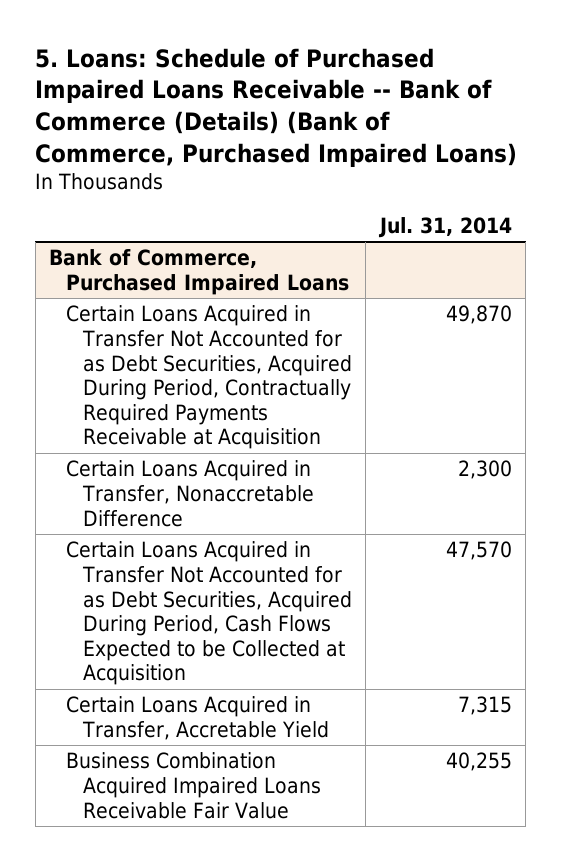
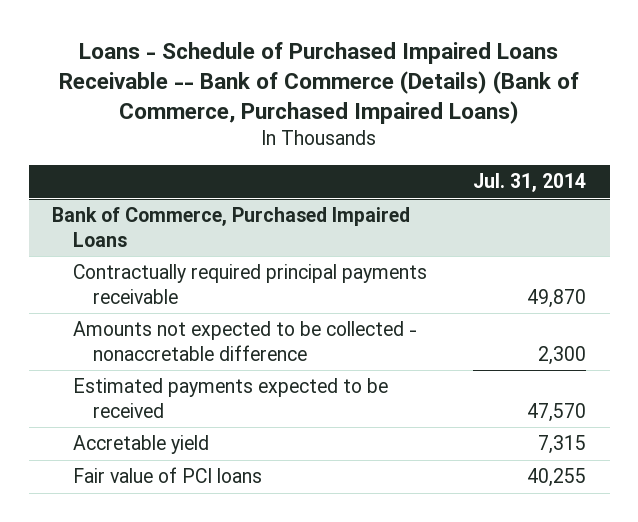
[35,47,518,167] 5. Loans: Schedule of Purchased Impaired Loans Receivable -- Bank of Commerce (Details) (Bank of Commerce, Purchased Impaired Loans) -> [59,41,580,125] Loans - Schedule of Purchased Impaired Loans Receivable -- Bank of Commerce (Details) (Bank of Commerce, Purchased Impaired Loans)
[65,305,352,450] Certain Loans Acquired in Transfer Not Accounted for as Debt Securities, Acquired During Period, Contractually Required Payments Receivable at Acquisition -> [72,264,427,304] Contractually required principal payments receivable
[65,460,314,527] Certain Loans Acquired in Transfer, Nonaccretable Difference -> [72,321,417,361] Amounts not expected to be collected - nonaccretable difference
[65,541,352,686] Certain Loans Acquired in Transfer Not Accounted for as Debt Securities, Acquired During Period, Cash Flows Expected to be Collected at Acquisition -> [72,378,388,418] Estimated payments expected to be received
[65,696,329,740] Certain Loans Acquired in Transfer, Accretable Yield -> [72,435,209,455] Accretable yield
[65,752,321,819] Business Combination Acquired Impaired Loans Receivable Fair Value -> [72,467,262,484] Fair value of PCI loans

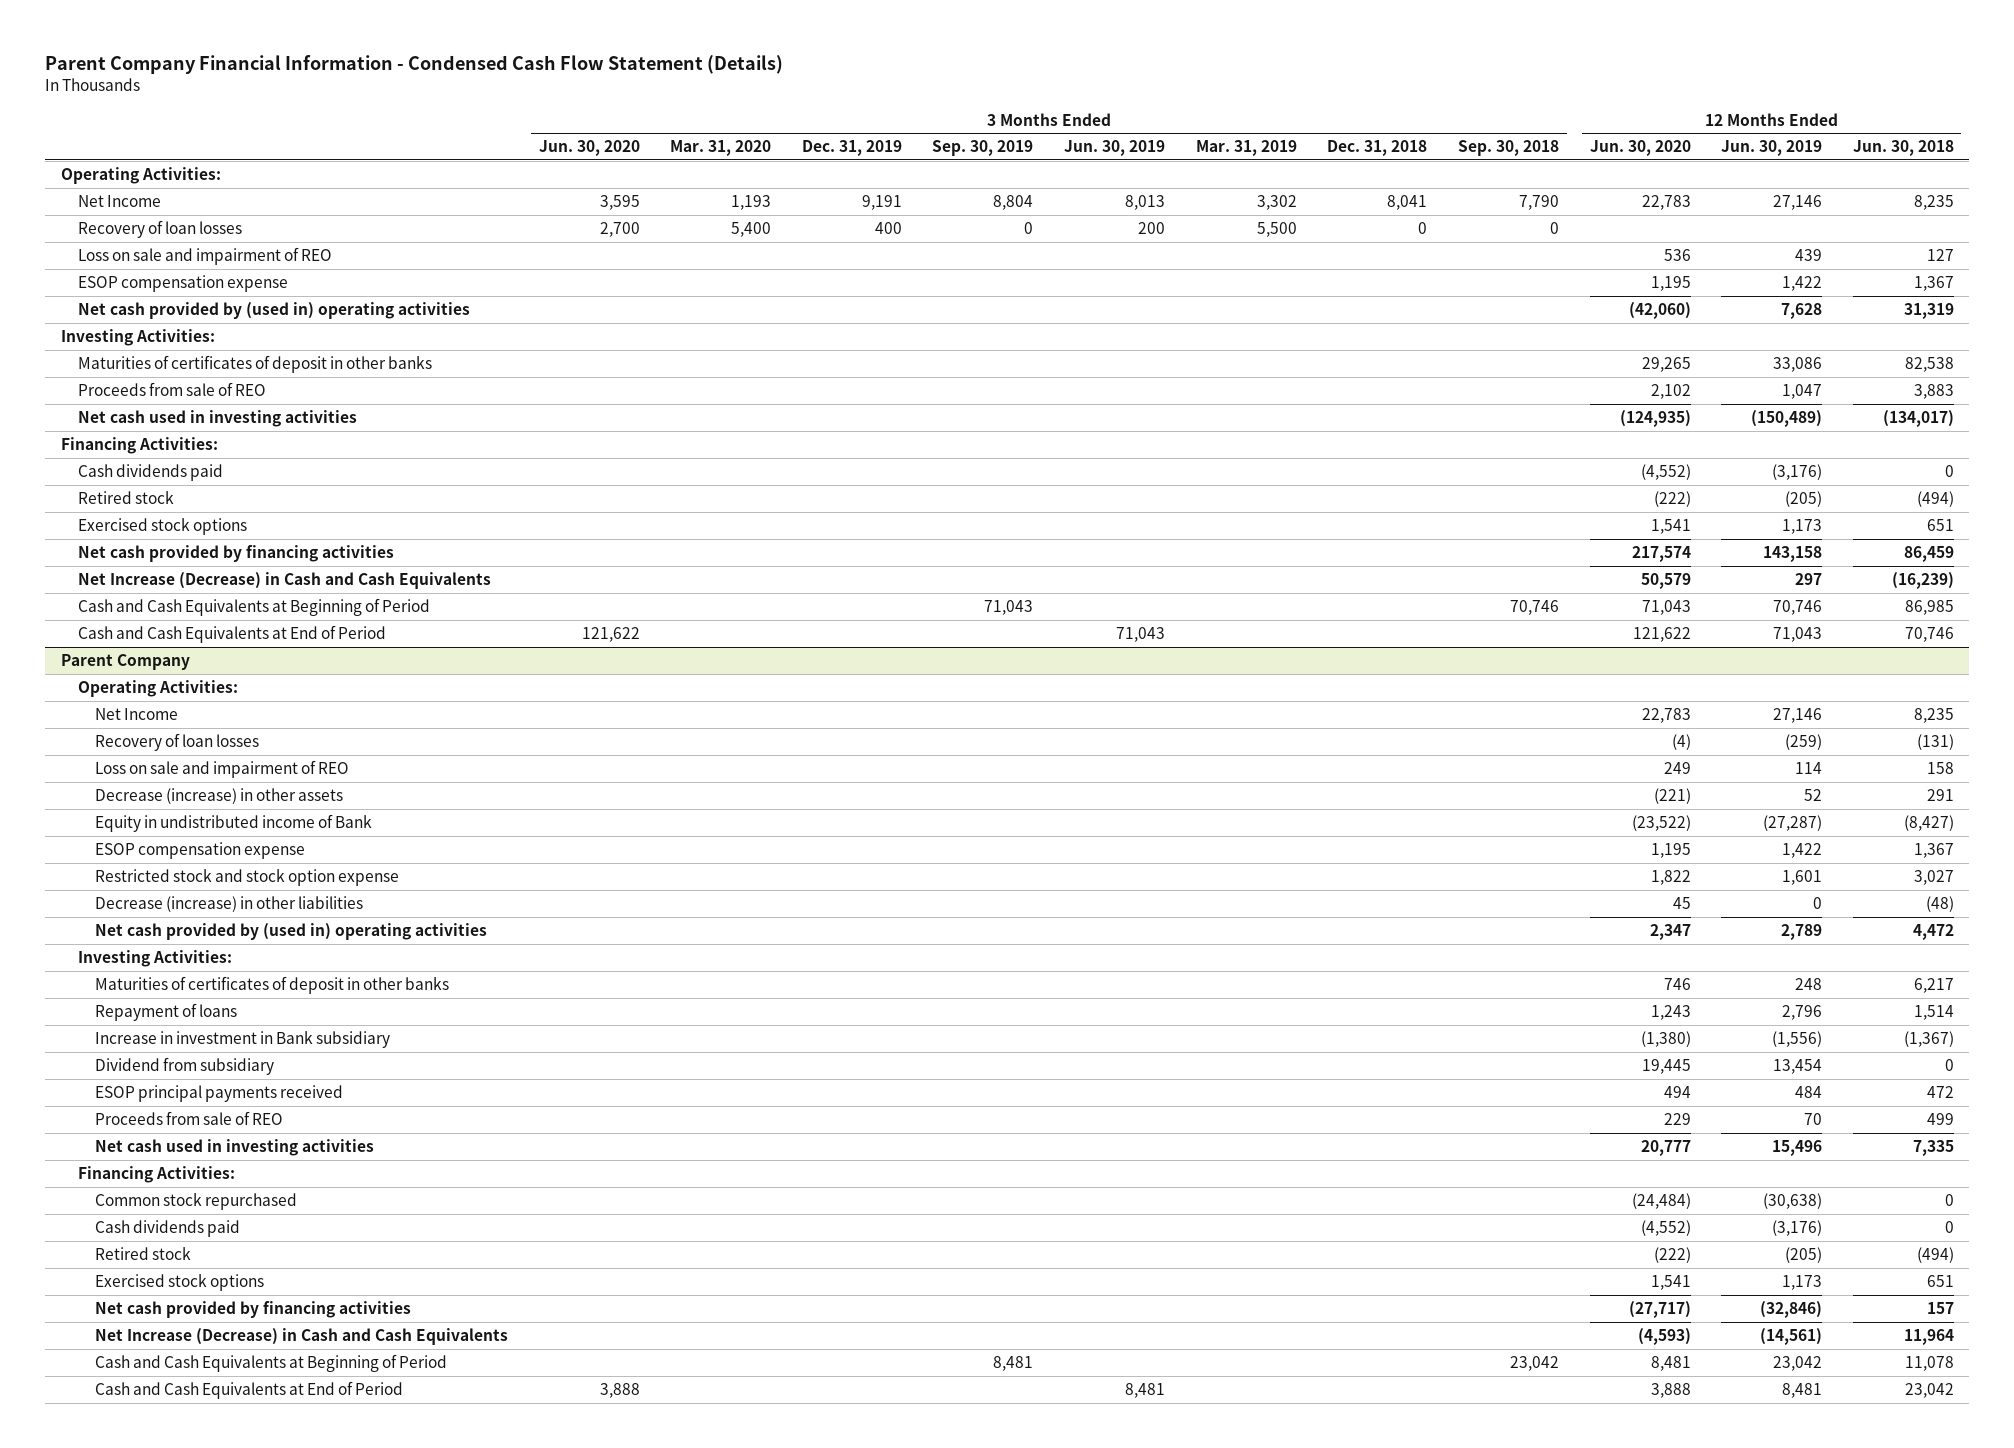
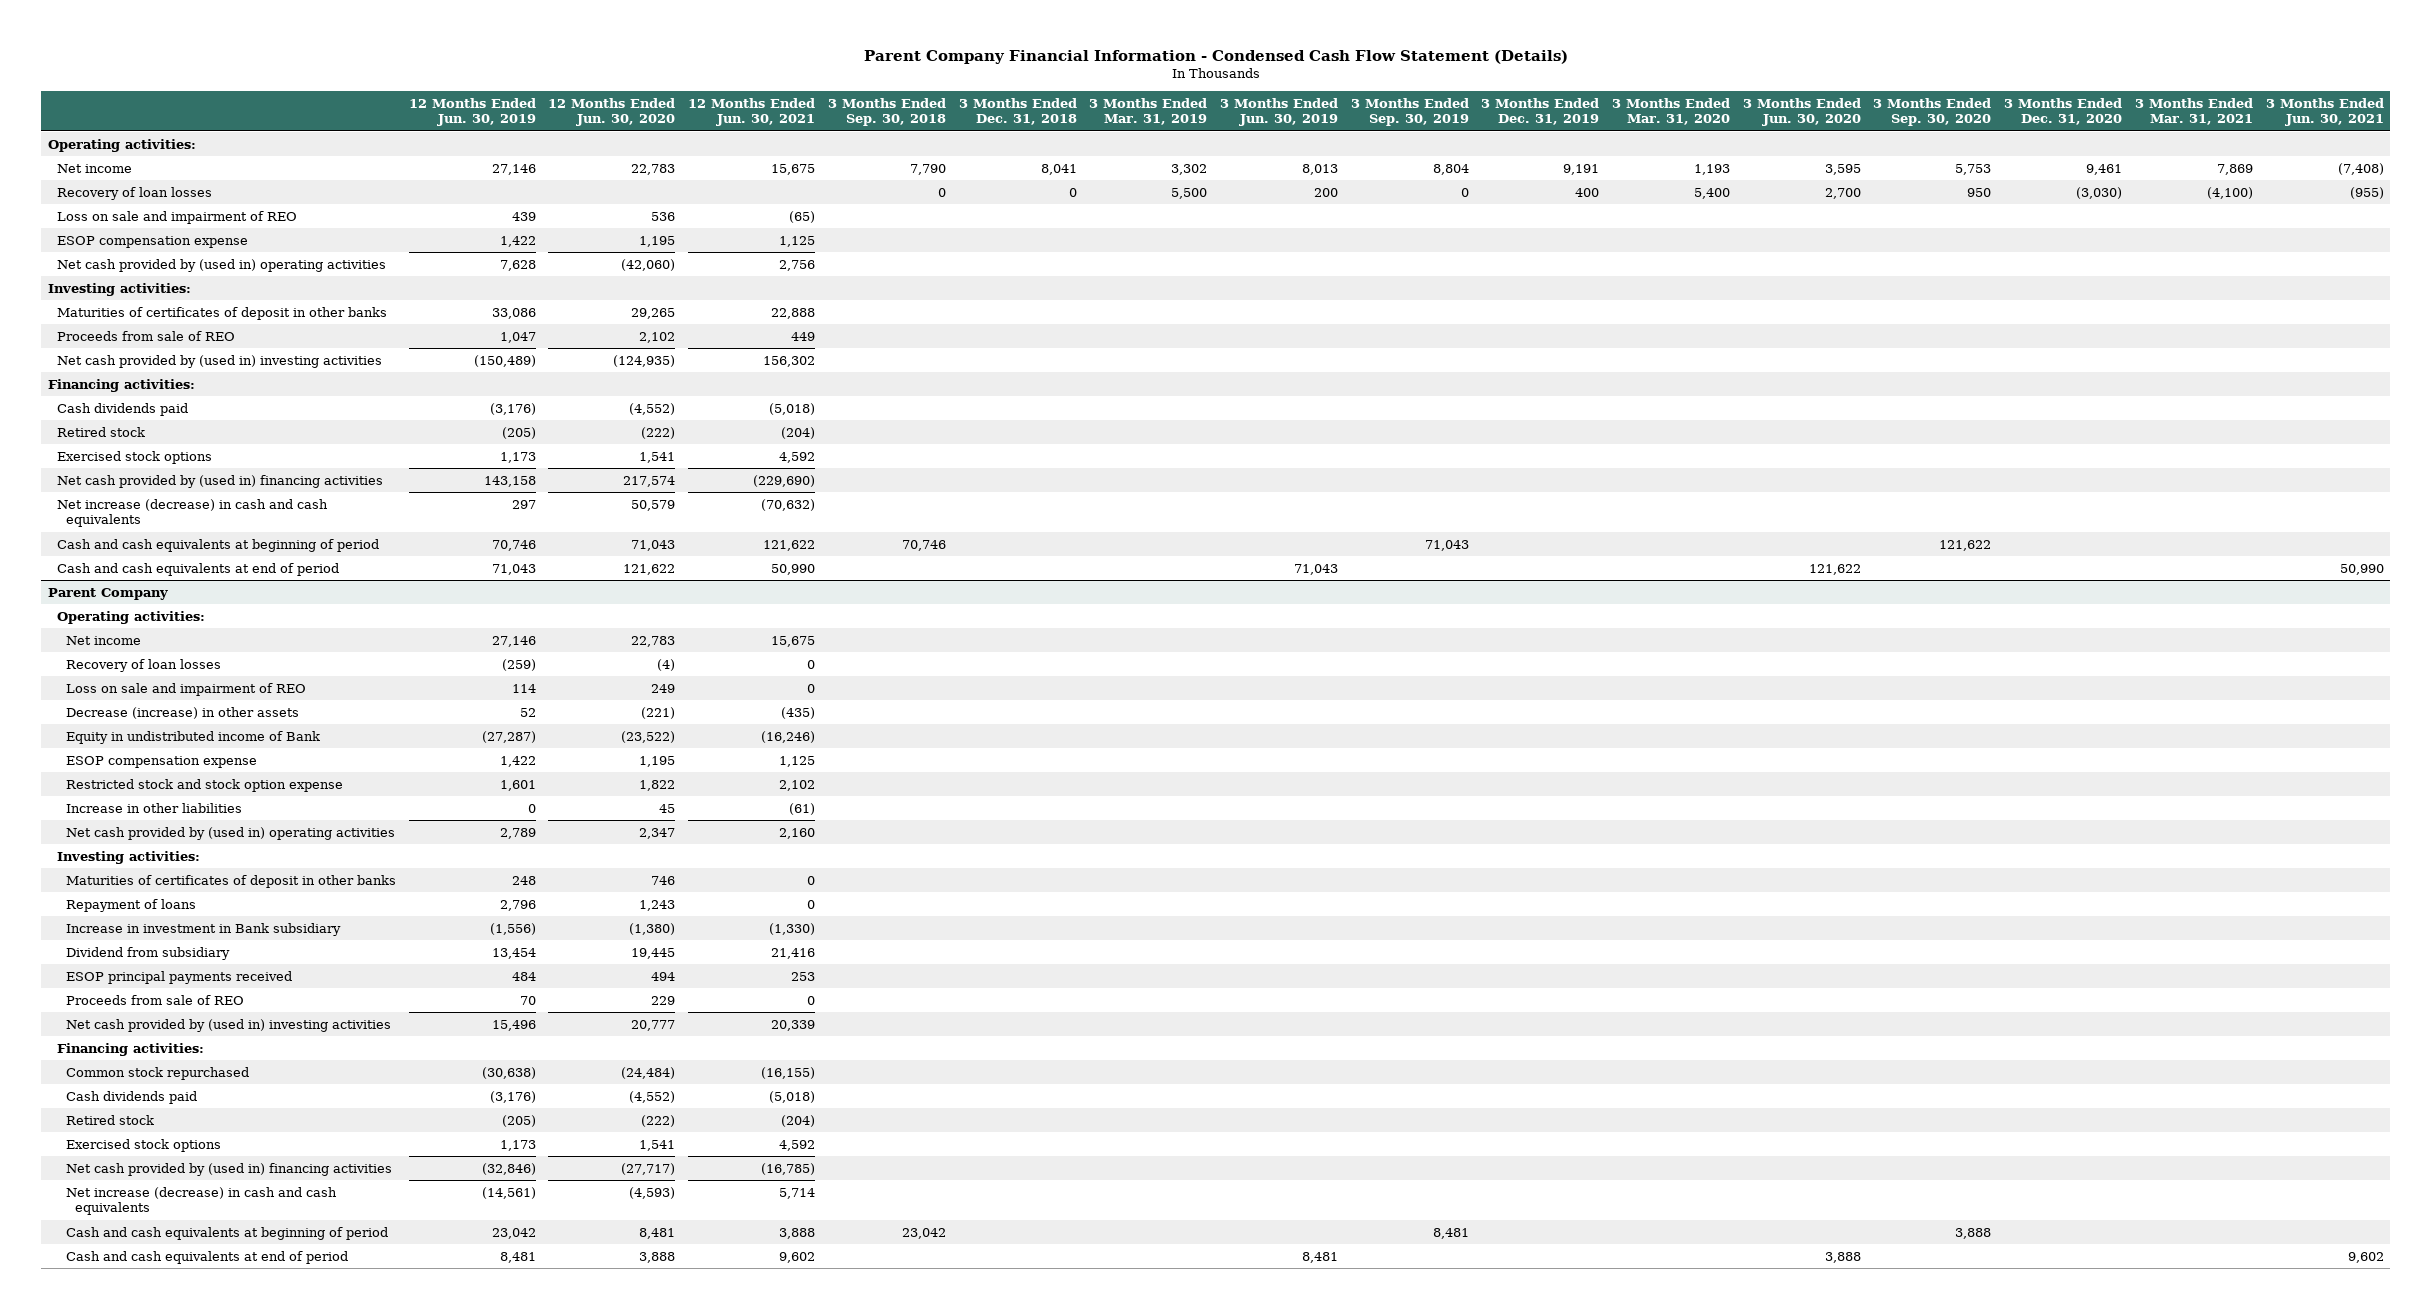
[1852,140,1954,157] Jun. 30, 2018 -> none
none -> [688,97,816,127] 12 Months Ended Jun. 30, 2021
none -> [1873,97,1992,127] 3 Months Ended Sep. 30, 2020
none -> [2004,97,2123,126] 3 Months Ended Dec. 31, 2020
none -> [2134,97,2253,126] 3 Months Ended Mar. 31, 2021
none -> [2265,97,2384,127] 3 Months Ended Jun. 30, 2021
[60,167,221,185] Operating Activities: -> [47,138,196,152] Operating activities:
[77,195,161,208] Net Income -> [56,163,132,173] Net income
[60,329,215,347] Investing Activities: -> [47,282,191,296] Investing activities:
[77,410,357,428] Net cash used in investing activities -> [56,354,382,368] Net cash provided by (used in) investing activities
[60,437,218,455] Financing Activities: -> [47,378,195,392] Financing activities:
[77,545,394,563] Net cash provided by financing activities -> [56,474,383,488] Net cash provided by (used in) financing activities
[77,572,491,590] Net Increase (Decrease) in Cash and Cash Equivalents -> [56,498,328,528] Net increase (decrease) in cash and cash equivalents
[77,598,430,617] Cash and Cash Equivalents at Beginning of Period -> [56,538,379,552] Cash and cash equivalents at beginning of period
[77,625,386,644] Cash and Cash Equivalents at End of Period -> [56,562,339,576] Cash and cash equivalents at end of period
[77,680,238,698] Operating Activities: -> [56,610,205,624] Operating activities:
[94,708,178,721] Net Income -> [66,635,142,645] Net income
[94,896,363,913] Decrease (increase) in other liabilities -> [66,802,243,813] Increase in other liabilities
[77,950,232,968] Investing Activities: -> [56,850,200,864] Investing activities:
[94,1139,374,1157] Net cash used in investing activities -> [66,1018,392,1032] Net cash provided by (used in) investing activities
[77,1166,235,1184] Financing Activities: -> [56,1042,204,1056] Financing activities:
[94,1301,411,1319] Net cash provided by financing activities -> [66,1162,393,1176] Net cash provided by (used in) financing activities
[94,1328,508,1346] Net Increase (Decrease) in Cash and Cash Equivalents -> [66,1186,338,1216] Net increase (decrease) in cash and cash equivalents
[94,1354,447,1373] Cash and Cash Equivalents at Beginning of Period -> [66,1226,389,1240] Cash and cash equivalents at beginning of period
[94,1381,403,1400] Cash and Cash Equivalents at End of Period -> [66,1250,349,1264] Cash and cash equivalents at end of period

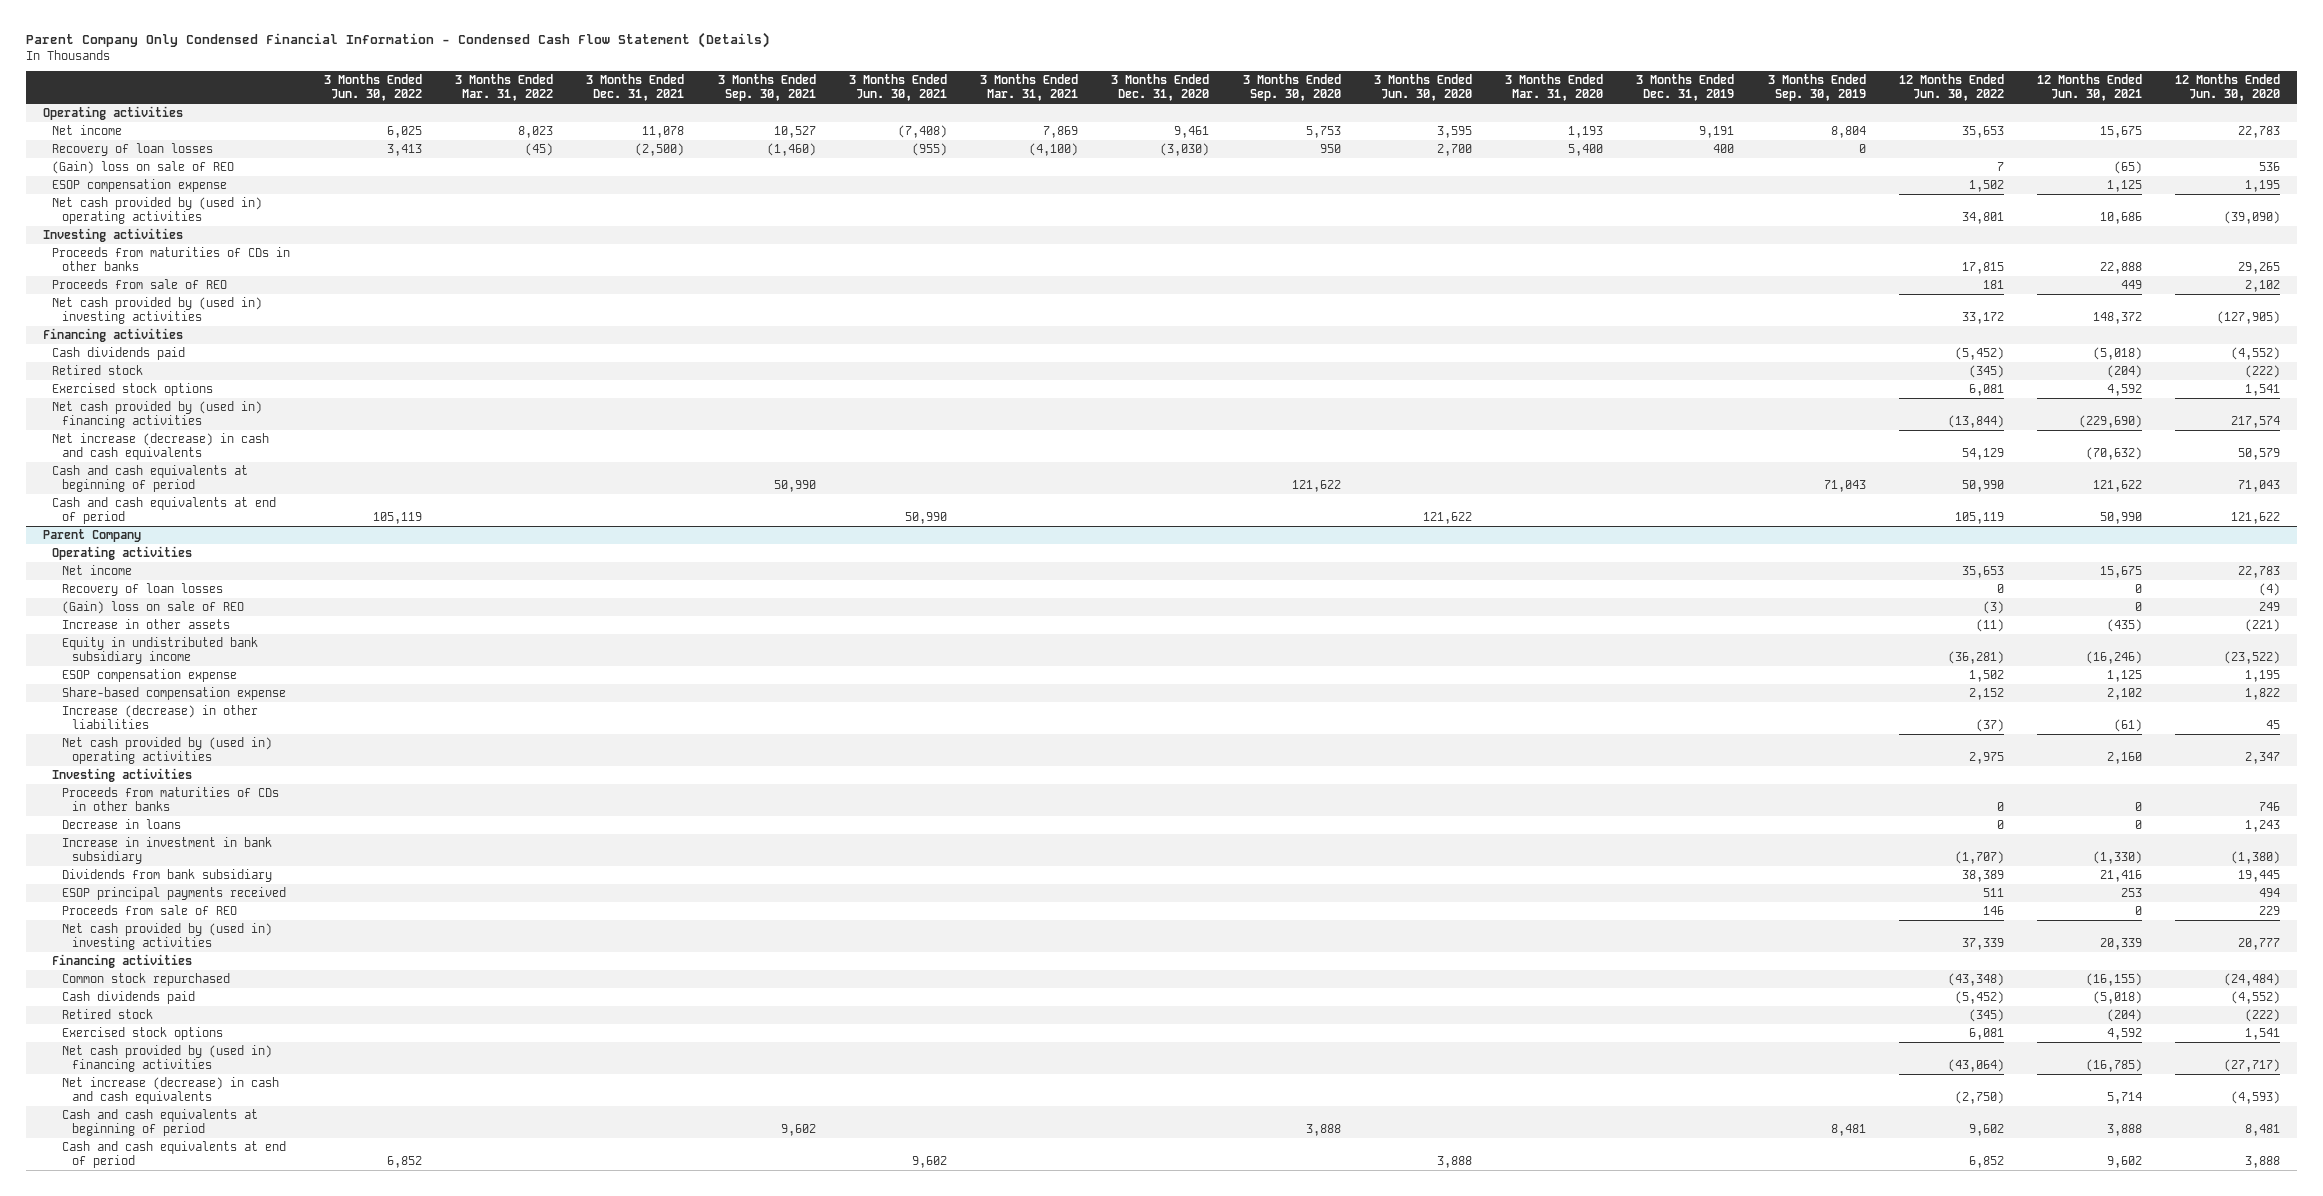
[863,50,1568,65] Parent Company Financial Information - Condensed Cash Flow Statement (Details) -> [26,32,771,49] Parent Company Only Condensed Financial Information - Condensed Cash Flow Statement (Details)
[408,97,536,127] 12 Months Ended Jun. 30, 2019 -> none
[827,97,946,127] 3 Months Ended Sep. 30, 2018 -> none
[958,97,1077,126] 3 Months Ended Dec. 31, 2018 -> none
[1089,97,1208,126] 3 Months Ended Mar. 31, 2019 -> none
[1219,97,1338,127] 3 Months Ended Jun. 30, 2019 -> none
none -> [323,74,422,102] 3 Months Ended Jun. 30, 2022
none -> [455,74,554,102] 3 Months Ended Mar. 31, 2022
none -> [586,74,685,102] 3 Months Ended Dec. 31, 2021
none -> [717,74,816,102] 3 Months Ended Sep. 30, 2021
none -> [1898,74,2004,102] 12 Months Ended Jun. 30, 2022
[47,138,196,152] Operating activities: -> [42,106,183,121] Operating activities
[56,210,297,224] Loss on sale and impairment of REO -> [52,161,235,175] (Gain) loss on sale of REO
[621,258,676,271] (42,060) -> [2224,210,2281,224] (39,090)
[779,259,816,271] 2,756 -> [2100,211,2143,224] 10,686
[47,282,191,296] Investing activities: -> [42,228,183,243] Investing activities
[56,306,387,320] Maturities of certificates of deposit in other banks -> [52,247,291,271] Proceeds from maturities of CDs in other banks
[613,354,676,367] (124,935) -> [2217,310,2281,324] (127,905)
[763,355,816,367] 156,302 -> [2093,311,2143,324] 148,372
[47,378,195,392] Financing activities: -> [42,328,183,343] Financing activities
[56,610,205,624] Operating activities: -> [52,546,193,561] Operating activities
[66,682,307,696] Loss on sale and impairment of REO -> [62,601,245,615] (Gain) loss on sale of REO
[66,706,300,719] Decrease (increase) in other assets -> [62,619,231,630] Increase in other assets
[66,730,321,744] Equity in undistributed income of Bank -> [62,637,259,664] Equity in undistributed bank subsidiary income
[66,778,344,792] Restricted stock and stock option expense -> [62,687,287,701] Share-based compensation expense
[66,802,243,813] Increase in other liabilities -> [62,705,259,729] Increase (decrease) in other liabilities
[56,850,200,864] Investing activities: -> [52,768,193,783] Investing activities
[66,874,397,888] Maturities of certificates of deposit in other banks -> [62,787,280,811] Proceeds from maturities of CDs in other banks
[66,898,197,912] Repayment of loans -> [62,819,182,830] Decrease in loans
[66,922,342,936] Increase in investment in Bank subsidiary -> [62,837,273,864] Increase in investment in bank subsidiary
[66,946,231,960] Dividend from subsidiary -> [62,869,273,883] Dividends from bank subsidiary
[56,1042,204,1056] Financing activities: -> [52,954,193,969] Financing activities

